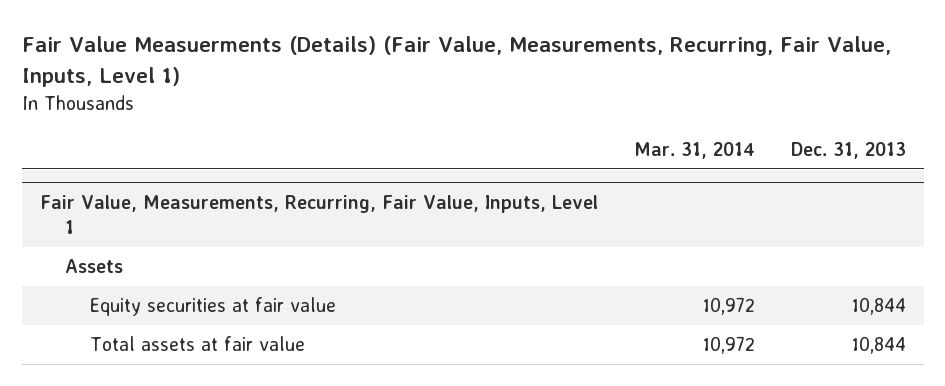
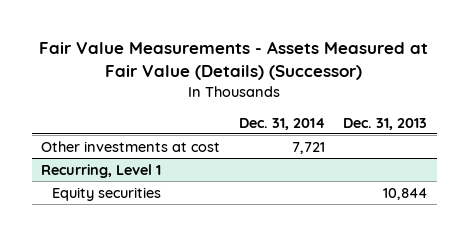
[21,36,891,87] Fair Value Measuerments (Details) (Fair Value, Measurements, Recurring, Fair Value, Inputs, Level 1) -> [39,41,429,80] Fair Value Measurements - Assets Measured at Fair Value (Details) (Successor)
[633,141,755,159] Mar. 31, 2014 -> none
none -> [238,117,325,130] Dec. 31, 2014
[64,259,123,274] Assets -> none
[90,336,306,352] Total assets at fair value -> none
none -> [40,140,220,152] Other investments at cost
[39,194,598,234] Fair Value, Measurements, Recurring, Fair Value, Inputs, Level 1 -> [40,163,161,178] Recurring, Level 1
[90,297,337,317] Equity securities at fair value -> [52,186,162,201] Equity securities

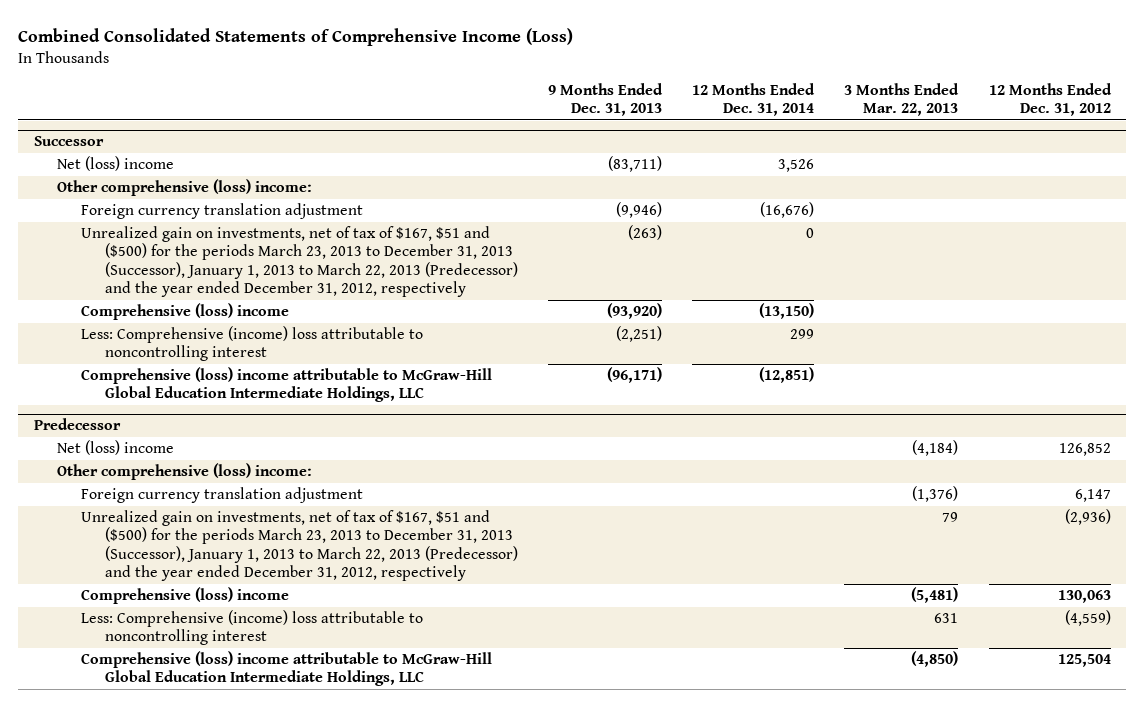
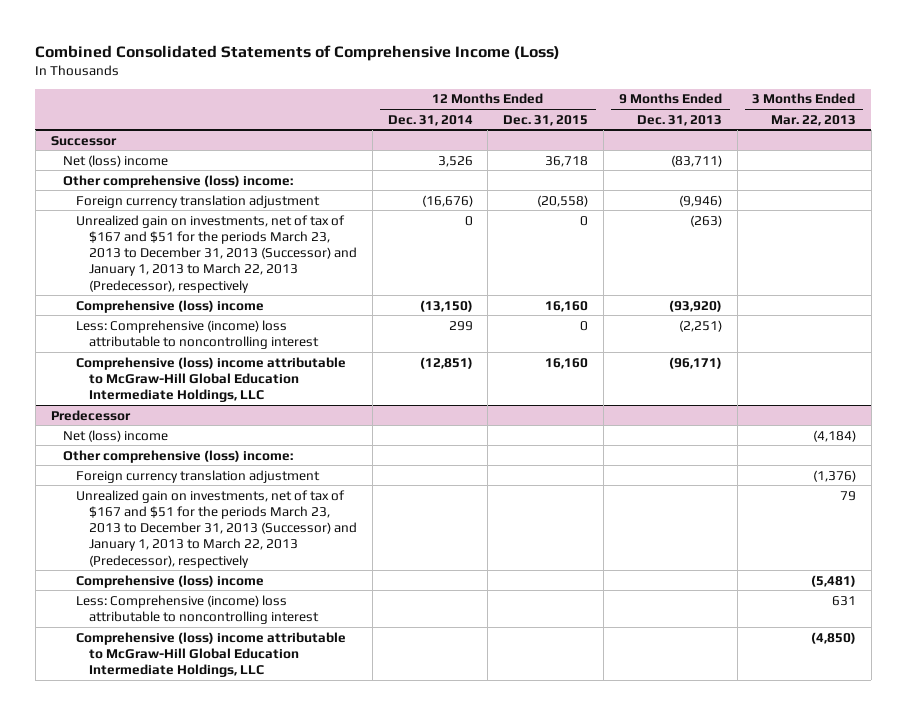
[988,82,1112,116] 12 Months Ended Dec. 31, 2012 -> none
none -> [503,114,589,126] Dec. 31, 2015
[81,226,519,298] Unrealized gain on investments, net of tax of $167, $51 and ($500) for the periods March 23, 2013 to December 31, 2013 (Successor), January 1, 2013 to March 22, 2013 (Predecessor) and the year ended December 31, 2012, respectively -> [76,214,357,293] Unrealized gain on investments, net of tax of $167 and $51 for the periods March 23, 2013 to December 31, 2013 (Successor) and January 1, 2013 to March 22, 2013 (Predecessor), respectively
[81,510,519,582] Unrealized gain on investments, net of tax of $167, $51 and ($500) for the periods March 23, 2013 to December 31, 2013 (Successor), January 1, 2013 to March 22, 2013 (Predecessor) and the year ended December 31, 2012, respectively -> [76,489,357,568] Unrealized gain on investments, net of tax of $167 and $51 for the periods March 23, 2013 to December 31, 2013 (Successor) and January 1, 2013 to March 22, 2013 (Predecessor), respectively

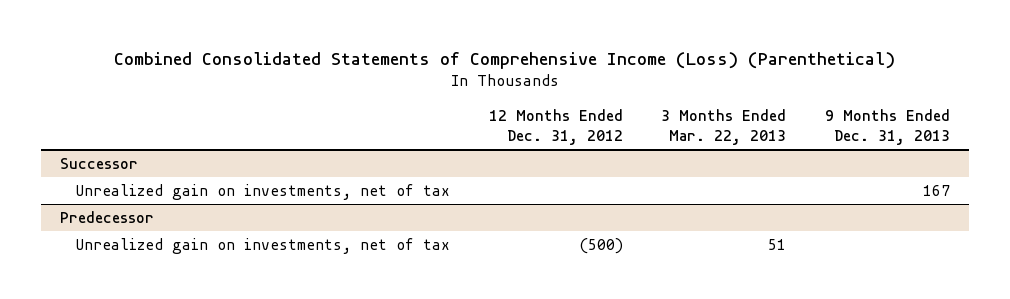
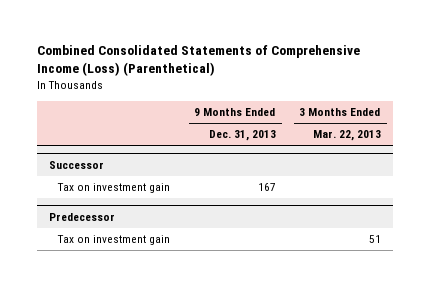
[488,108,623,146] 12 Months Ended Dec. 31, 2012 -> none
[75,183,451,200] Unrealized gain on investments, net of tax -> [57,183,171,194] Tax on investment gain
[75,237,451,254] Unrealized gain on investments, net of tax -> [57,235,171,246] Tax on investment gain

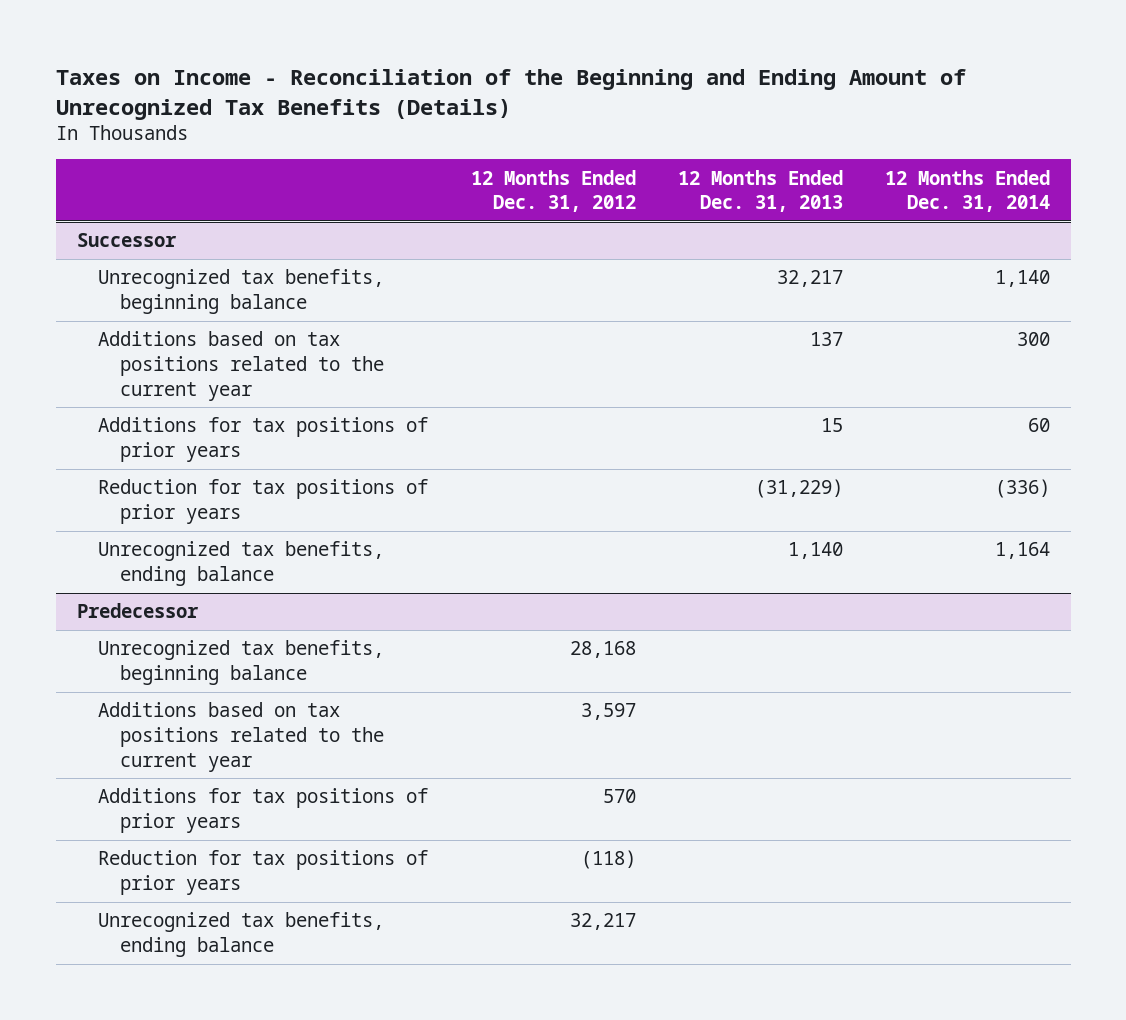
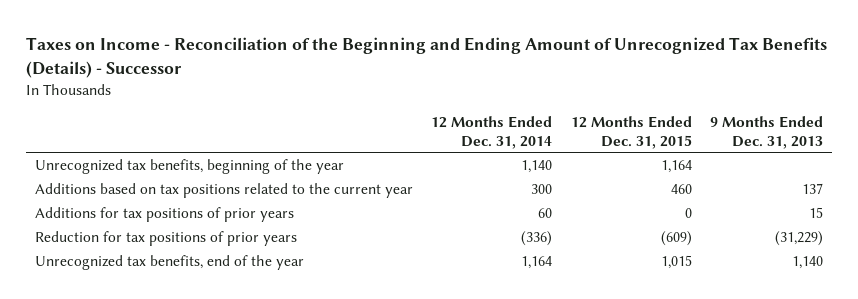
[55,69,966,120] Taxes on Income - Reconciliation of the Beginning and Ending Amount of Unrecognized Tax Benefits (Details) -> [26,36,828,78] Taxes on Income - Reconciliation of the Beginning and Ending Amount of Unrecognized Tax Benefits (Details) - Successor
[470,169,636,213] 12 Months Ended Dec. 31, 2012 -> none
[677,169,843,213] 12 Months Ended Dec. 31, 2013 -> none
none -> [570,116,692,149] 12 Months Ended Dec. 31, 2015
none -> [709,116,823,149] 9 Months Ended Dec. 31, 2013
[76,233,177,248] Successor -> none
[98,269,385,314] Unrecognized tax benefits, beginning balance -> [35,158,345,174] Unrecognized tax benefits, beginning of the year
[76,603,199,619] Predecessor -> none
[98,640,385,685] Unrecognized tax benefits, beginning balance -> none
[98,702,385,772] Additions based on tax positions related to the current year -> none
[98,788,429,833] Additions for tax positions of prior years -> none
[98,850,429,895] Reduction for tax positions of prior years -> none
[98,912,385,957] Unrecognized tax benefits, ending balance -> none
[98,541,385,586] Unrecognized tax benefits, ending balance -> [35,254,305,270] Unrecognized tax benefits, end of the year

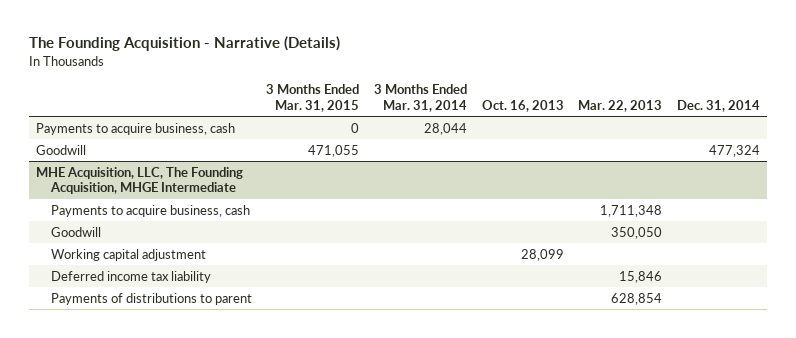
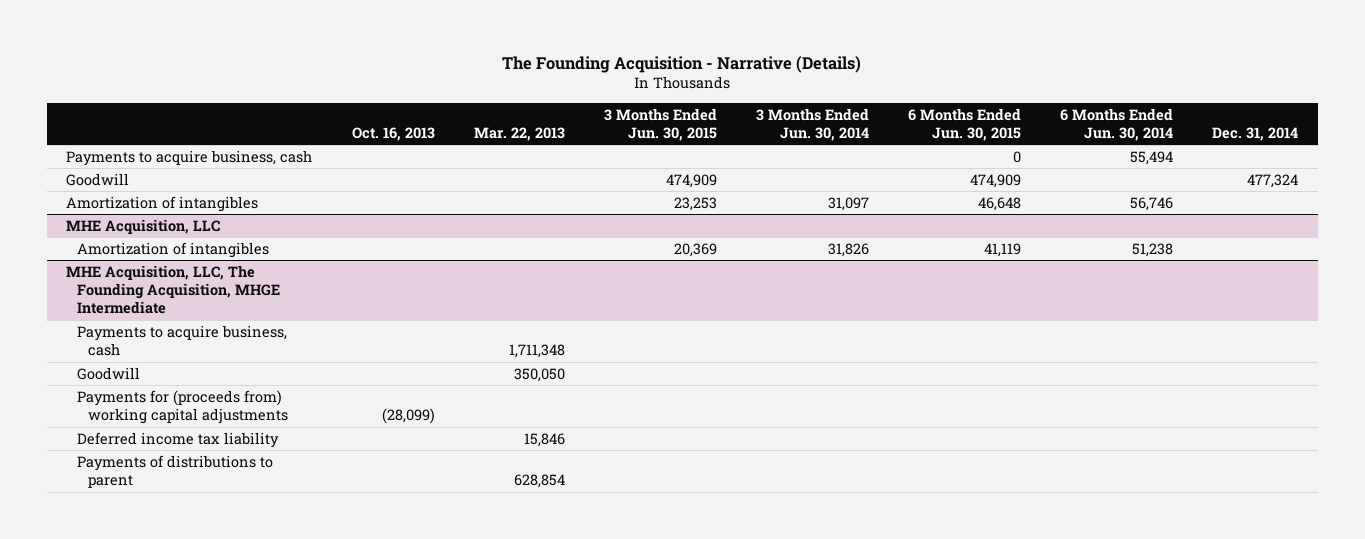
[266,84,360,112] 3 Months Ended Mar. 31, 2015 -> none
[373,84,467,112] 3 Months Ended Mar. 31, 2014 -> none
none -> [603,107,717,141] 3 Months Ended Jun. 30, 2015
none -> [755,107,869,141] 3 Months Ended Jun. 30, 2014
none -> [908,107,1022,141] 6 Months Ended Jun. 30, 2015
none -> [1060,107,1174,141] 6 Months Ended Jun. 30, 2014
none -> [66,195,259,212] Amortization of intangibles
none -> [66,218,221,234] MHE Acquisition, LLC
none -> [77,241,270,258] Amortization of intangibles
[50,248,206,261] Working capital adjustment -> [77,389,289,425] Payments for (proceeds from) working capital adjustments
[520,248,564,261] 28,099 -> [381,408,435,425] (28,099)

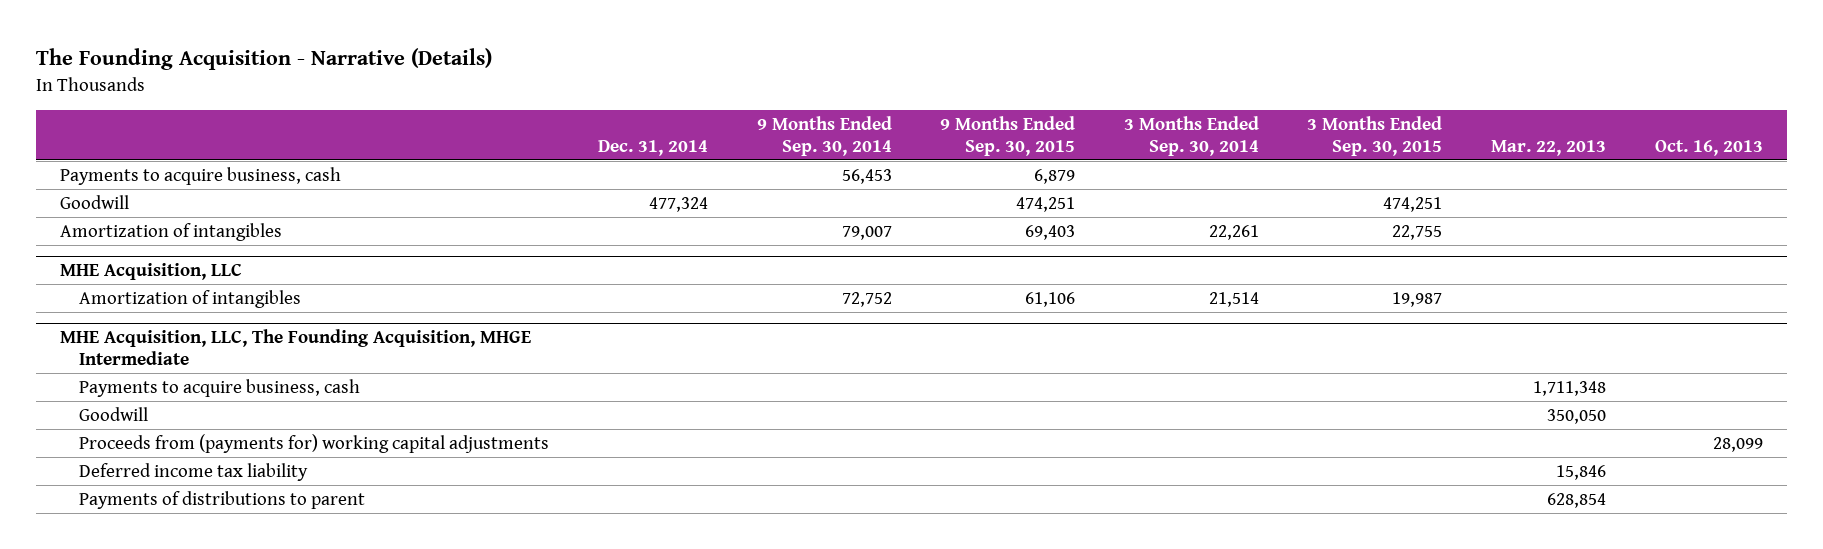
[603,107,717,141] 3 Months Ended Jun. 30, 2015 -> none
[755,107,869,141] 3 Months Ended Jun. 30, 2014 -> none
[908,107,1022,141] 6 Months Ended Jun. 30, 2015 -> none
[1060,107,1174,141] 6 Months Ended Jun. 30, 2014 -> none
none -> [756,115,892,156] 9 Months Ended Sep. 30, 2014
none -> [940,115,1076,156] 9 Months Ended Sep. 30, 2015
none -> [1123,115,1259,156] 3 Months Ended Sep. 30, 2014
none -> [1307,115,1443,156] 3 Months Ended Sep. 30, 2015
[77,389,289,425] Payments for (proceeds from) working capital adjustments -> [79,433,550,453] Proceeds from (payments for) working capital adjustments
[381,408,435,425] (28,099) -> [1712,436,1763,452] 28,099

